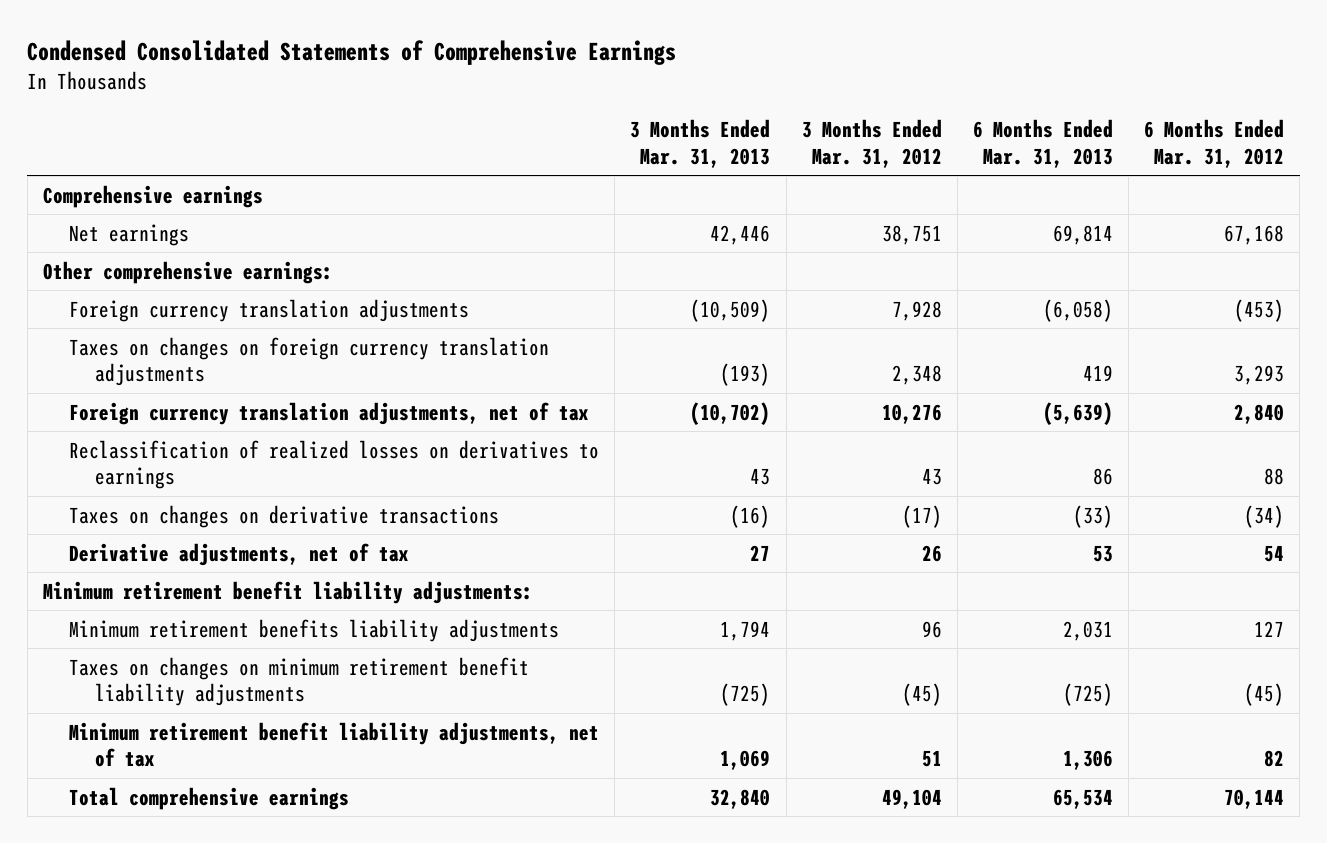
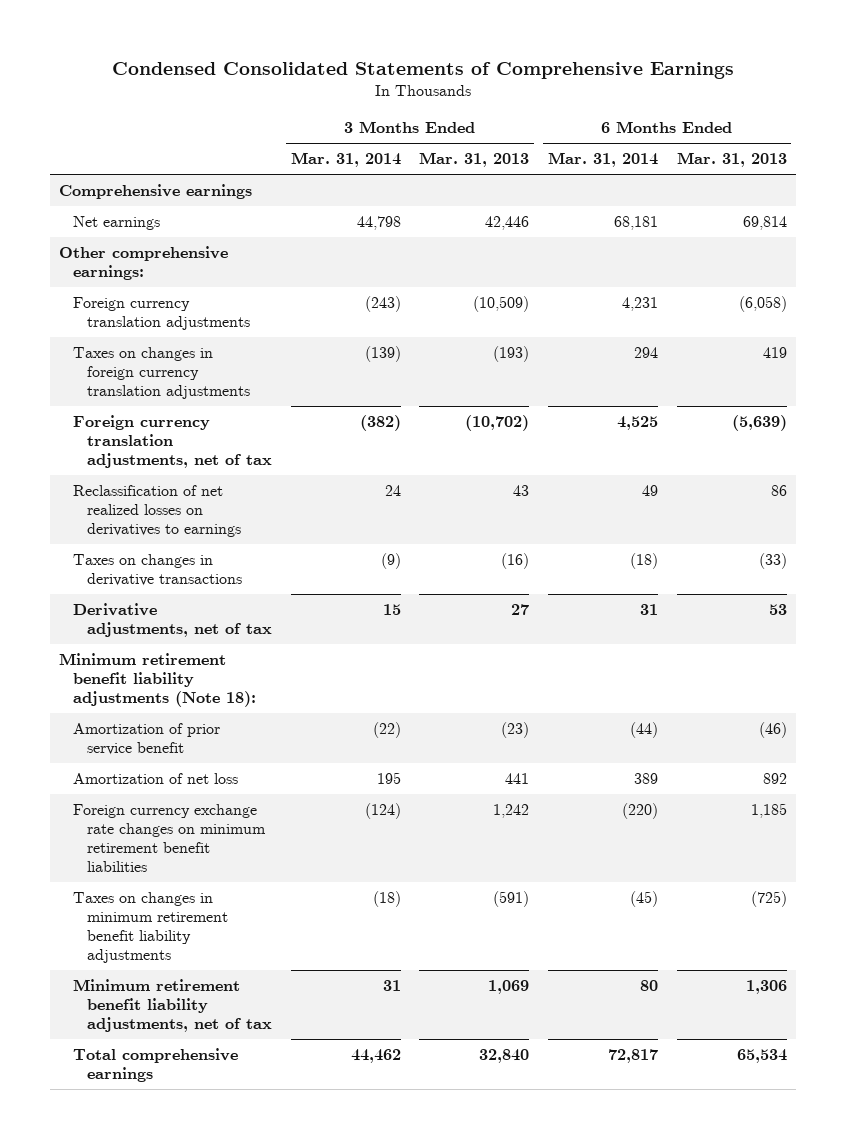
[801,119,942,168] 3 Months Ended Mar. 31, 2012 -> none
[1144,119,1285,168] 6 Months Ended Mar. 31, 2012 -> none
none -> [290,152,401,168] Mar. 31, 2014
none -> [548,152,659,168] Mar. 31, 2014
[69,336,550,387] Taxes on changes on foreign currency translation adjustments -> [73,346,251,399] Taxes on changes in foreign currency translation adjustments
[69,439,600,490] Reclassification of realized losses on derivatives to earnings -> [73,484,242,537] Reclassification of net realized losses on derivatives to earnings
[69,504,500,528] Taxes on changes on derivative transactions -> [73,553,243,586] Taxes on changes in derivative transactions
[69,618,560,642] Minimum retirement benefits liability adjustments -> none
[42,580,533,604] Minimum retirement benefit liability adjustments: -> [59,652,257,707] Minimum retirement benefit liability adjustments (Note 18):
none -> [73,722,221,755] Amortization of prior service benefit
none -> [73,772,239,784] Amortization of net loss
none -> [73,803,267,872] Foreign currency exchange rate changes on minimum retirement benefit liabilities
[69,656,530,707] Taxes on changes on minimum retirement benefit liability adjustments -> [73,891,229,963] Taxes on changes in minimum retirement benefit liability adjustments
[720,683,771,707] (725) -> [493,890,530,907] (591)

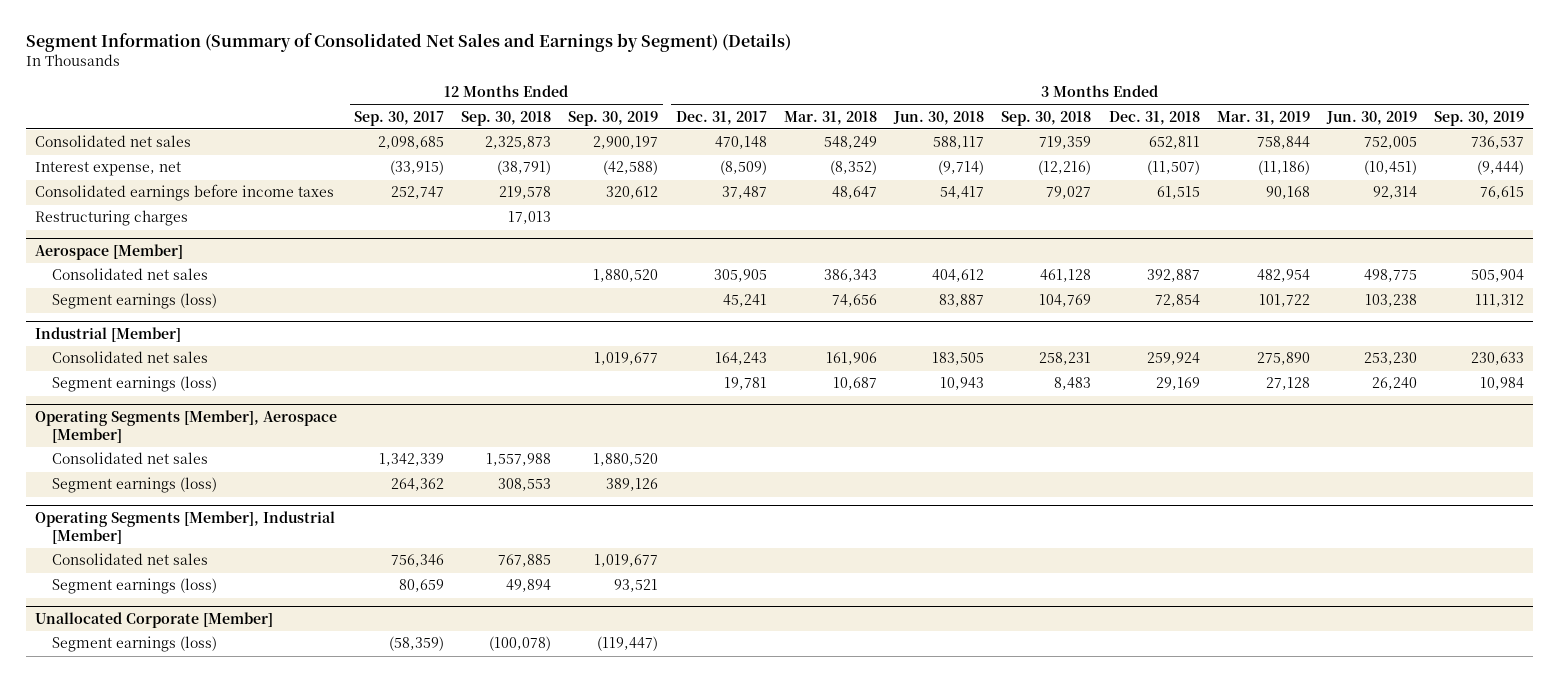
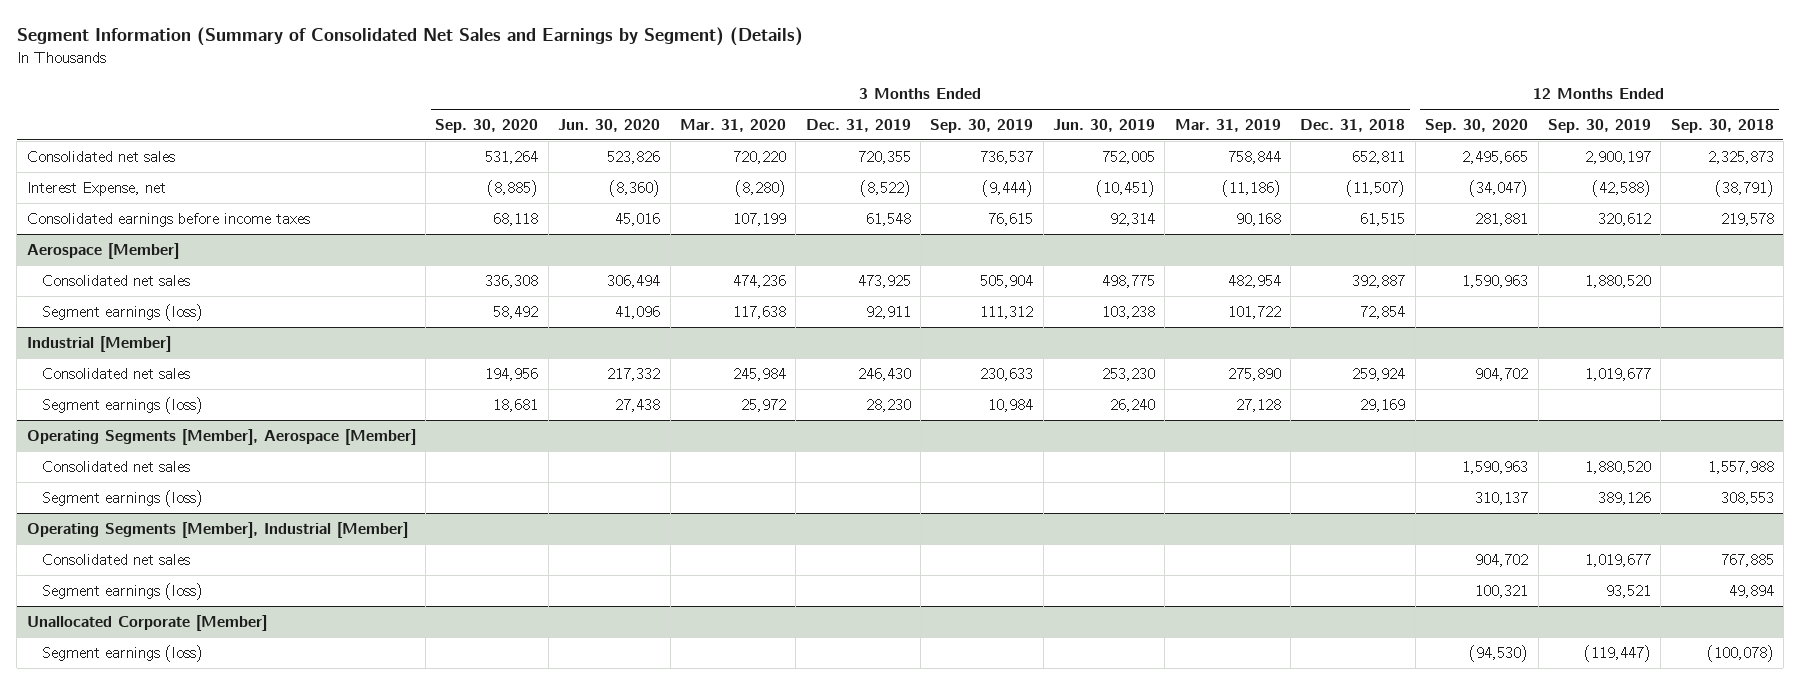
[353,110,444,126] Sep. 30, 2017 -> none
[675,110,767,125] Dec. 31, 2017 -> none
[783,110,877,125] Mar. 31, 2018 -> none
[893,110,985,125] Jun. 30, 2018 -> none
[1001,110,1092,126] Sep. 30, 2018 -> none
none -> [435,118,539,133] Sep. 30, 2020
none -> [558,118,661,132] Jun. 30, 2020
none -> [679,118,786,132] Mar. 31, 2020
none -> [805,118,911,132] Dec. 31, 2019
none -> [1425,118,1529,133] Sep. 30, 2020
[34,161,181,177] Interest expense, net -> [26,181,166,196] Interest Expense, net
[34,210,188,227] Restructuring charges -> none

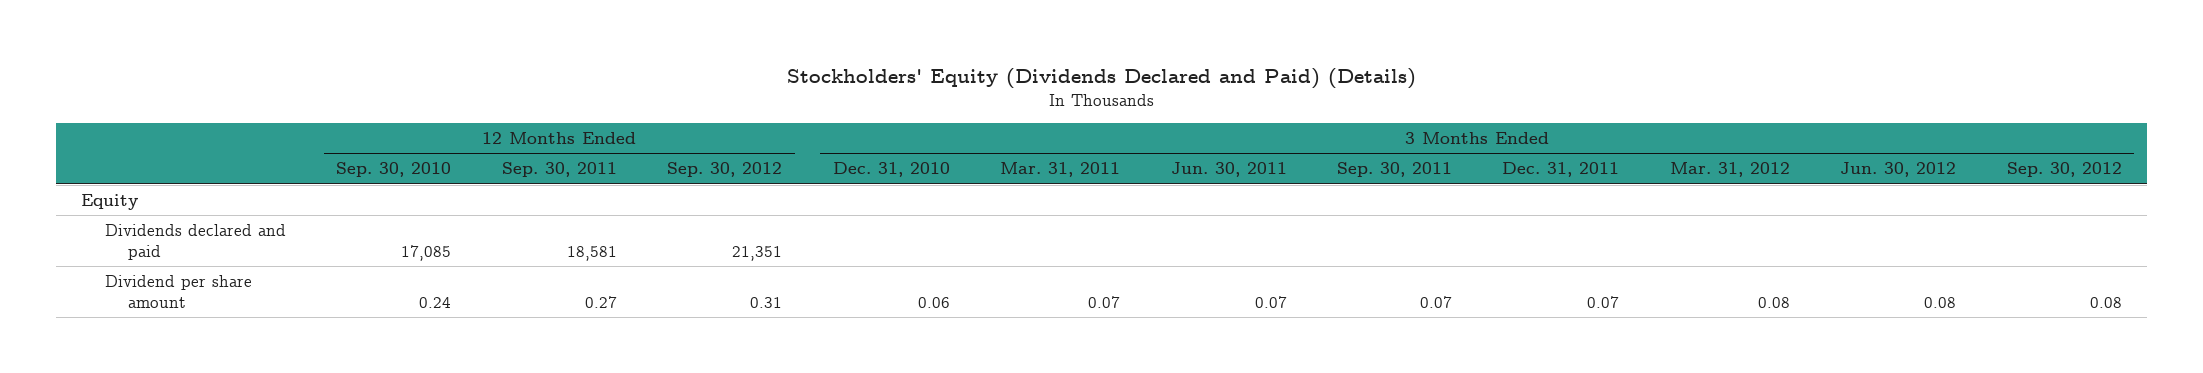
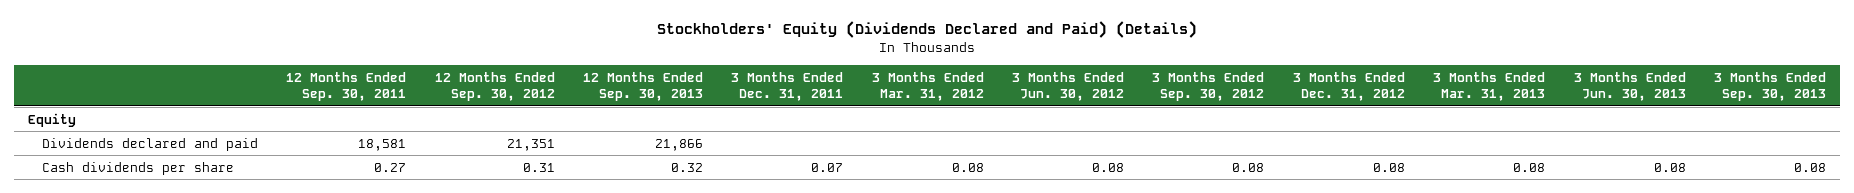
[336,162,452,178] Sep. 30, 2010 -> none
[832,162,950,178] Dec. 31, 2010 -> none
[1000,162,1121,178] Mar. 31, 2011 -> none
[1170,162,1287,178] Jun. 30, 2011 -> none
[1336,162,1452,178] Sep. 30, 2011 -> none
none -> [582,71,703,102] 12 Months Ended Sep. 30, 2013
none -> [1292,71,1405,102] 3 Months Ended Dec. 31, 2012
none -> [1433,71,1546,102] 3 Months Ended Mar. 31, 2013
none -> [1573,71,1686,102] 3 Months Ended Jun. 30, 2013
none -> [1713,71,1826,102] 3 Months Ended Sep. 30, 2013
[104,275,252,308] Dividend per share amount -> [41,161,234,175] Cash dividends per share

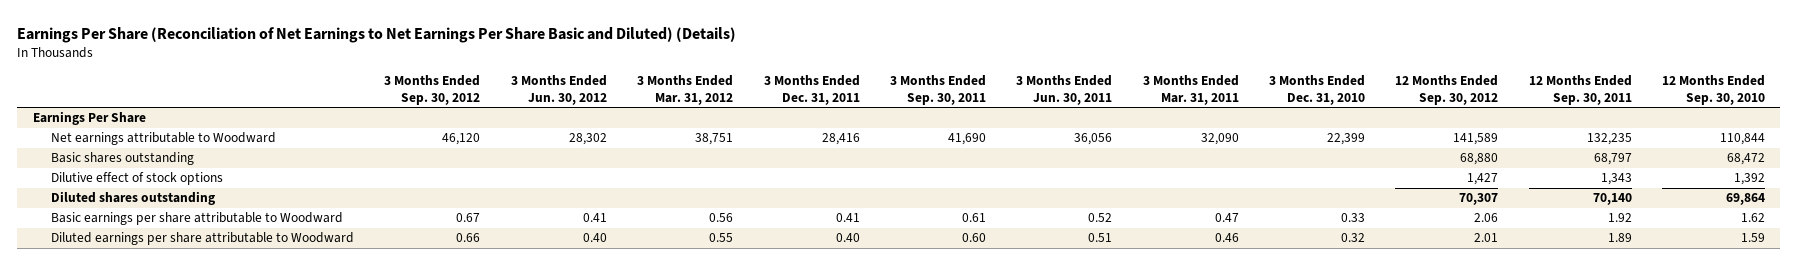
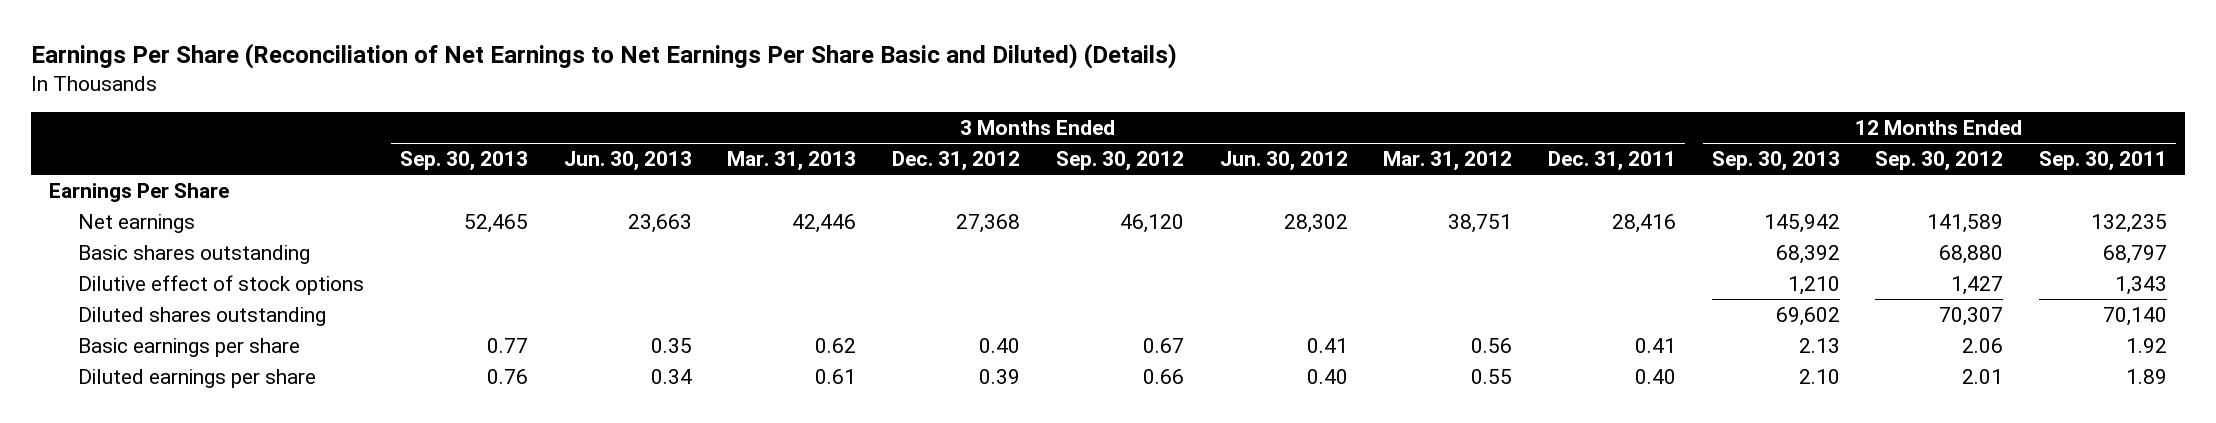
[889,75,986,105] 3 Months Ended Sep. 30, 2011 -> none
[1016,75,1113,105] 3 Months Ended Jun. 30, 2011 -> none
[1142,75,1239,105] 3 Months Ended Mar. 31, 2011 -> none
[1268,75,1365,105] 3 Months Ended Dec. 31, 2010 -> none
[1662,75,1766,105] 12 Months Ended Sep. 30, 2010 -> none
none -> [400,151,529,172] Sep. 30, 2013
none -> [563,151,692,172] Jun. 30, 2013
none -> [727,151,857,172] Mar. 31, 2013
none -> [892,151,1021,172] Dec. 31, 2012
none -> [1711,151,1840,172] Sep. 30, 2013
[51,132,277,146] Net earnings attributable to Woodward -> [78,213,196,233] Net earnings
[51,212,344,226] Basic earnings per share attributable to Woodward -> [78,337,301,357] Basic earnings per share
[51,232,355,246] Diluted earnings per share attributable to Woodward -> [78,368,317,388] Diluted earnings per share

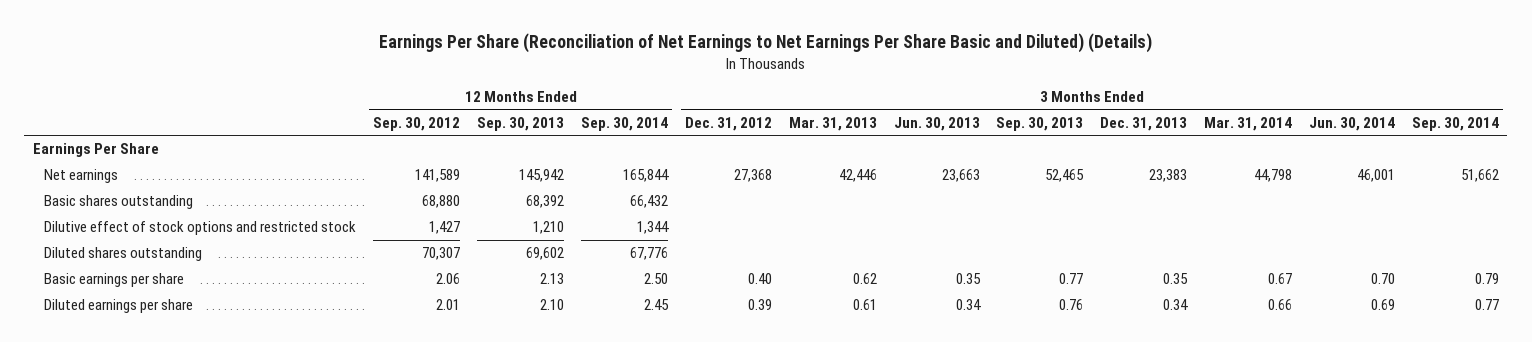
[1055,151,1184,172] Sep. 30, 2012 -> none
[1219,151,1348,172] Jun. 30, 2012 -> none
[1383,151,1513,172] Mar. 31, 2012 -> none
[1547,151,1676,172] Dec. 31, 2011 -> none
[2038,151,2167,172] Sep. 30, 2011 -> none
none -> [580,116,668,131] Sep. 30, 2014
none -> [1100,116,1188,131] Dec. 31, 2013
none -> [1204,116,1293,131] Mar. 31, 2014
none -> [1309,116,1396,131] Jun. 30, 2014
none -> [1411,116,1499,131] Sep. 30, 2014
[78,274,365,295] Dilutive effect of stock options -> [44,221,357,236] Dilutive effect of stock options and restricted stock

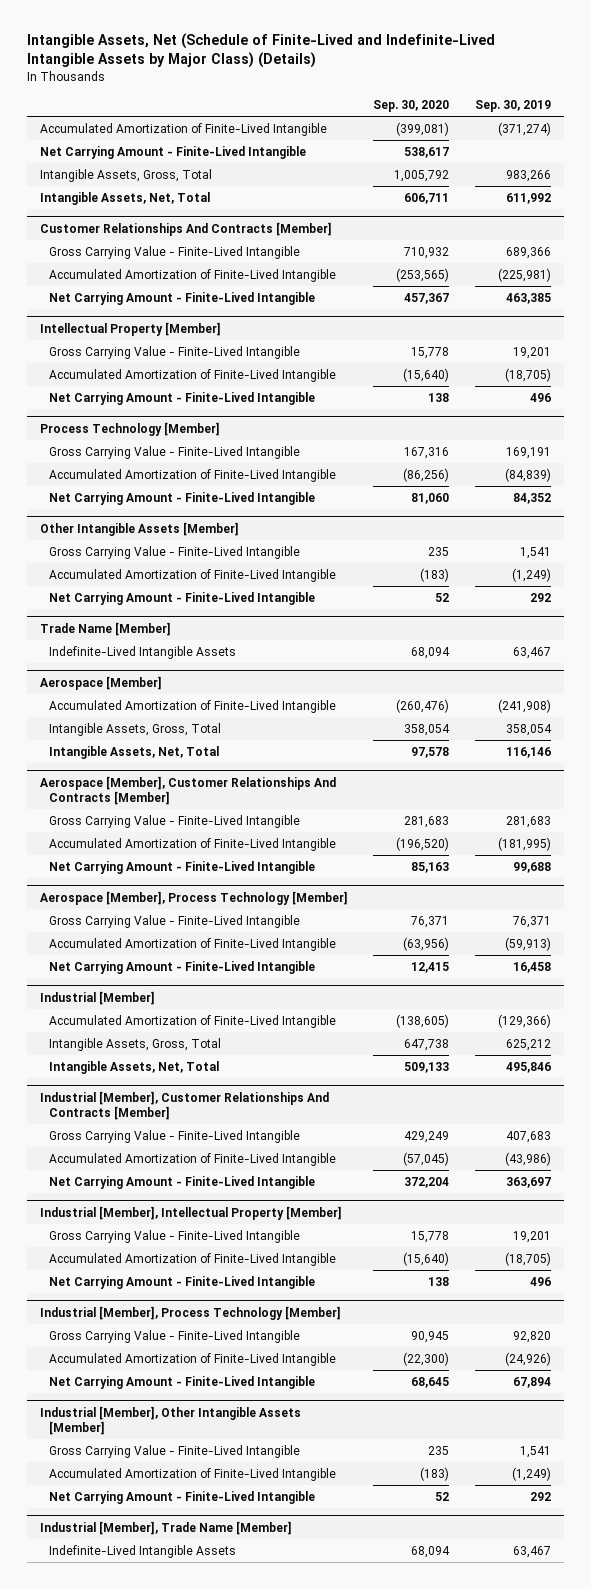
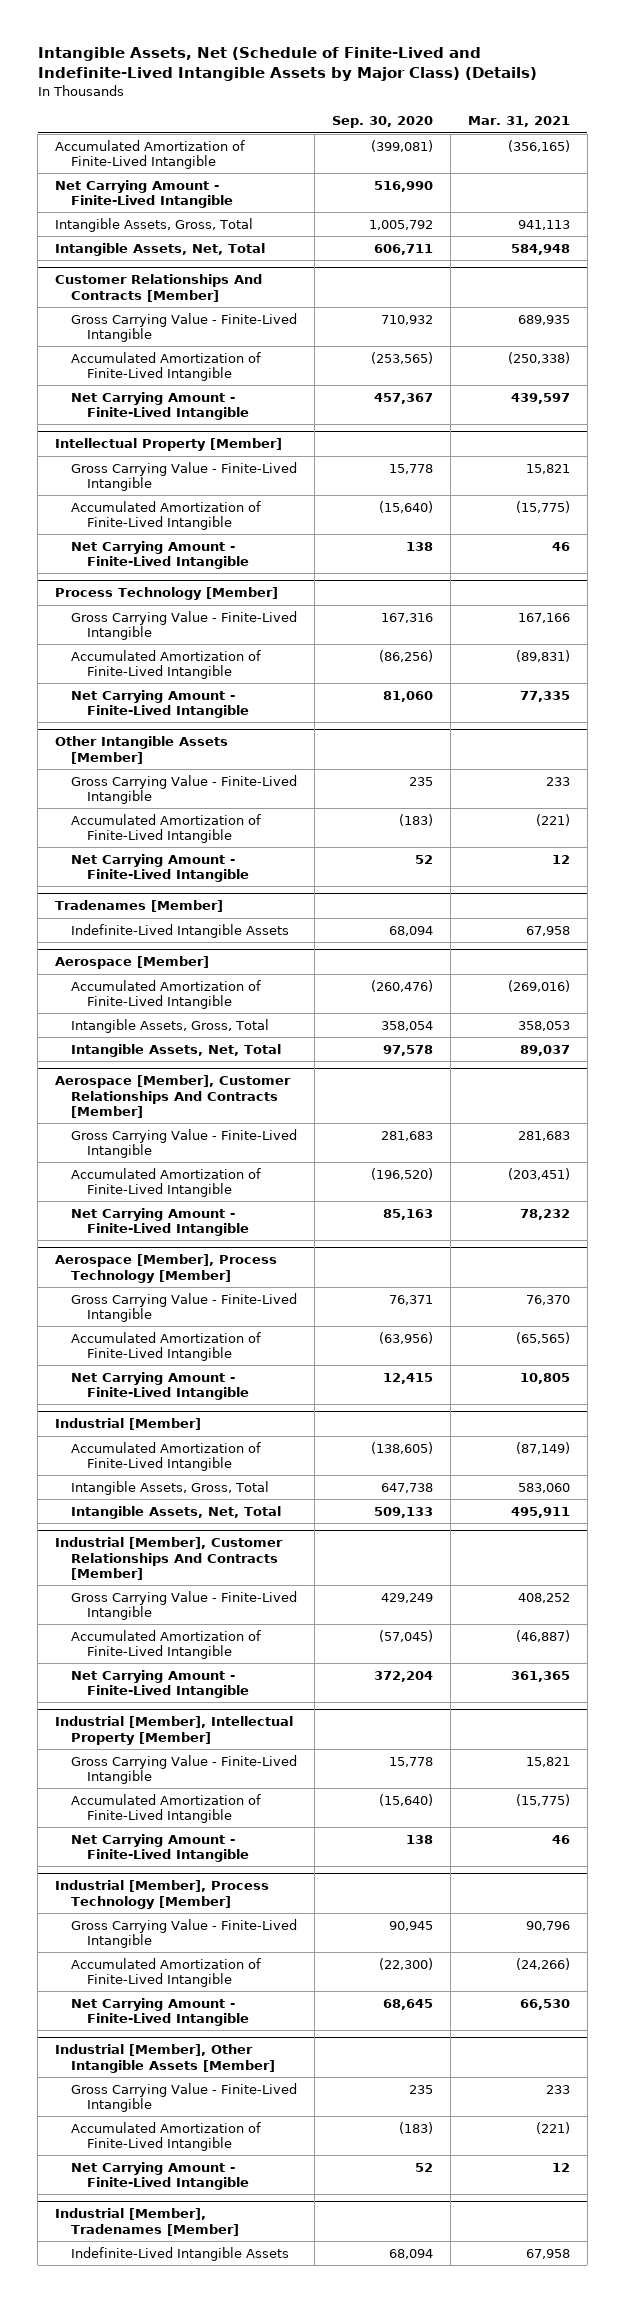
[475,99,552,112] Sep. 30, 2019 -> none
none -> [467,116,570,128] Mar. 31, 2021
[404,147,450,159] 538,617 -> [374,180,434,192] 516,990
[39,621,171,636] Trade Name [Member] -> [55,900,224,913] Tradenames [Member]
[39,1520,292,1535] Industrial [Member], Trade Name [Member] -> none
none -> [55,2208,240,2236] Industrial [Member], Tradenames [Member]

